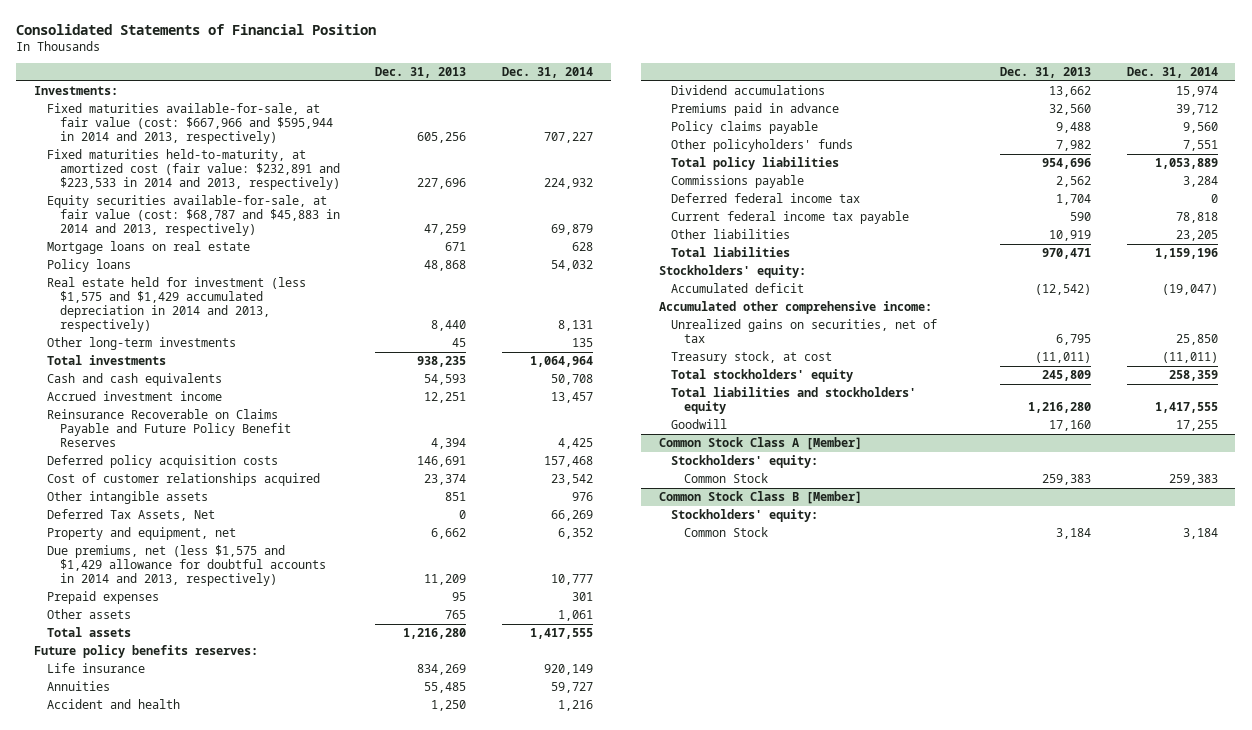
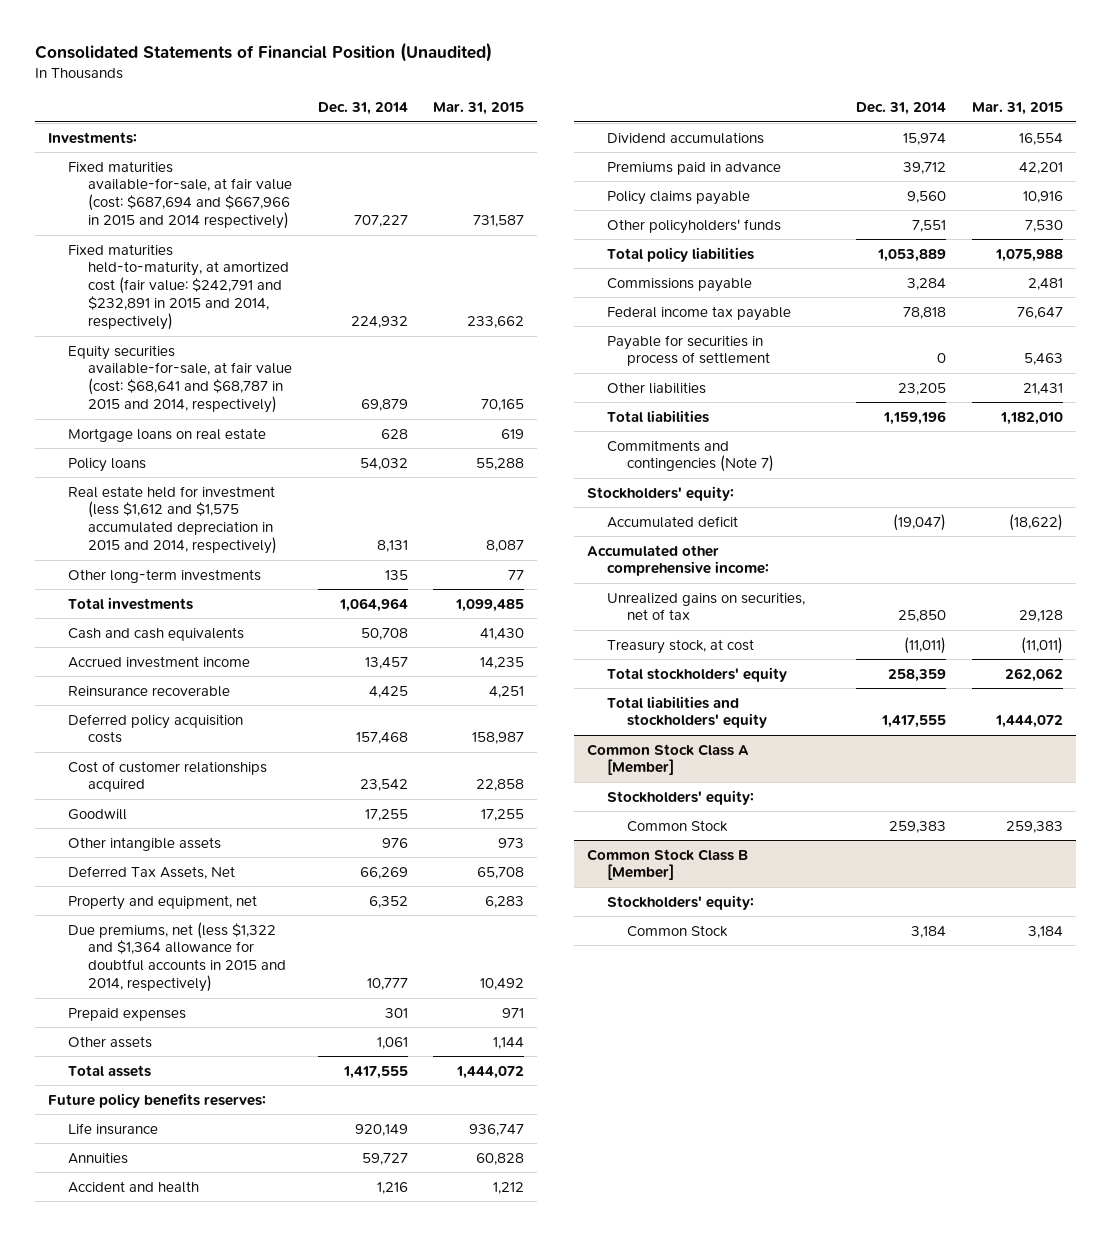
[16,23,377,35] Consolidated Statements of Financial Position -> [34,41,492,62] Consolidated Statements of Financial Position (Unaudited)
[375,67,467,79] Dec. 31, 2013 -> none
none -> [433,101,525,115] Mar. 31, 2015
[46,103,333,145] Fixed maturities available-for-sale, at fair value (cost: $667,966 and $595,944 in 2014 and 2013, respectively) -> [67,160,293,230] Fixed maturities available-for-sale, at fair value (cost: $687,694 and $667,966 in 2015 and 2014 respectively)
[46,149,340,191] Fixed maturities held-to-maturity, at amortized cost (fair value: $232,891 and $223,533 in 2014 and 2013, respectively) -> [67,243,290,331] Fixed maturities held-to-maturity, at amortized cost (fair value: $242,791 and $232,891 in 2015 and 2014, respectively)
[46,195,340,237] Equity securities available-for-sale, at fair value (cost: $68,787 and $45,883 in 2014 and 2013, respectively) -> [67,344,293,414] Equity securities available-for-sale, at fair value (cost: $68,641 and $68,787 in 2015 and 2014, respectively)
[46,277,306,333] Real estate held for investment (less $1,575 and $1,429 accumulated depreciation in 2014 and 2013, respectively) -> [67,485,278,555] Real estate held for investment (less $1,612 and $1,575 accumulated depreciation in 2015 and 2014, respectively)
[46,409,291,448] Reinsurance Recoverable on Claims Payable and Future Policy Benefit Reserves -> [67,685,230,697] Reinsurance recoverable
[671,419,728,430] Goodwill -> [67,808,127,820] Goodwill
[46,545,326,587] Due premiums, net (less $1,575 and $1,429 allowance for doubtful accounts in 2014 and 2013, respectively) -> [67,921,287,993] Due premiums, net (less $1,322 and $1,364 allowance for doubtful accounts in 2015 and 2014, respectively)
[671,193,861,204] Deferred federal income tax -> none
[671,211,910,225] Current federal income tax payable -> [606,305,791,321] Federal income tax payable
none -> [606,334,770,367] Payable for securities in process of settlement
none -> [606,439,774,473] Commitments and contingencies (Note 7)

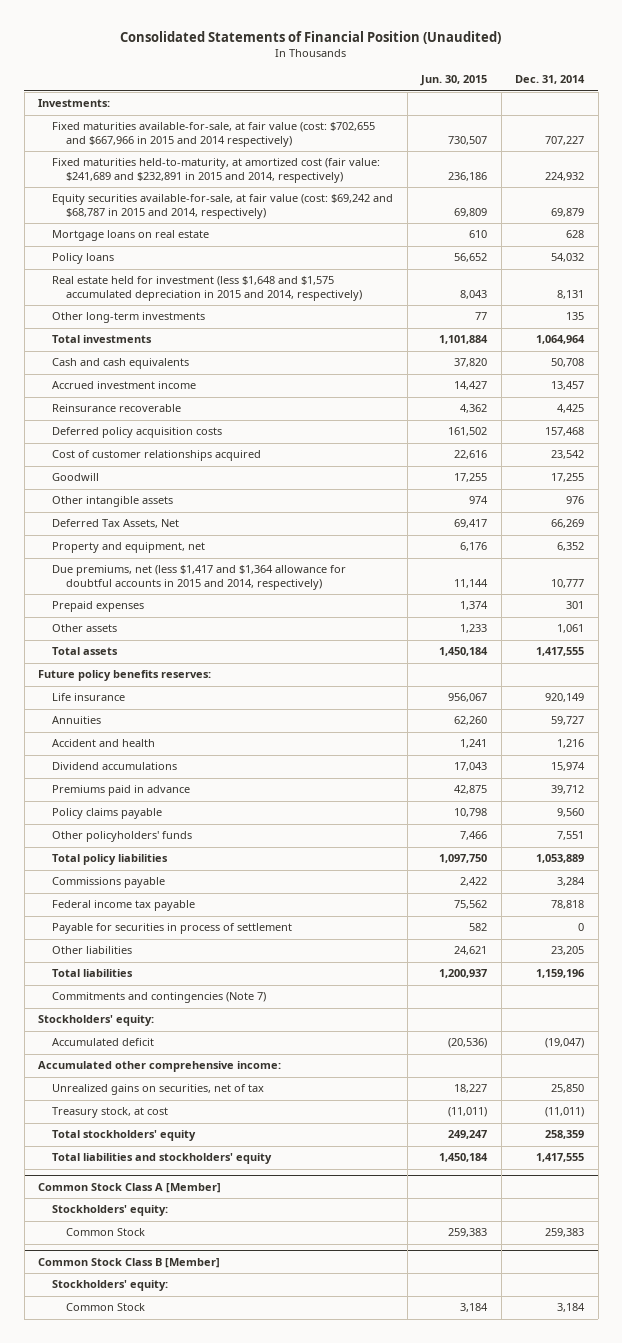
[433,101,525,115] Mar. 31, 2015 -> none
none -> [420,75,488,87] Jun. 30, 2015
[67,160,293,230] Fixed maturities available-for-sale, at fair value (cost: $687,694 and $667,966 in 2015 and 2014 respectively) -> [52,122,376,148] Fixed maturities available-for-sale, at fair value (cost: $702,655 and $667,966 in 2015 and 2014 respectively)
[67,243,290,331] Fixed maturities held-to-maturity, at amortized cost (fair value: $242,791 and $232,891 in 2015 and 2014, respectively) -> [52,158,381,184] Fixed maturities held-to-maturity, at amortized cost (fair value: $241,689 and $232,891 in 2015 and 2014, respectively)
[67,344,293,414] Equity securities available-for-sale, at fair value (cost: $68,641 and $68,787 in 2015 and 2014, respectively) -> [52,194,394,220] Equity securities available-for-sale, at fair value (cost: $69,242 and $68,787 in 2015 and 2014, respectively)
[67,485,278,555] Real estate held for investment (less $1,612 and $1,575 accumulated depreciation in 2015 and 2014, respectively) -> [52,276,362,302] Real estate held for investment (less $1,648 and $1,575 accumulated depreciation in 2015 and 2014, respectively)
[67,921,287,993] Due premiums, net (less $1,322 and $1,364 allowance for doubtful accounts in 2015 and 2014, respectively) -> [52,565,347,591] Due premiums, net (less $1,417 and $1,364 allowance for doubtful accounts in 2015 and 2014, respectively)

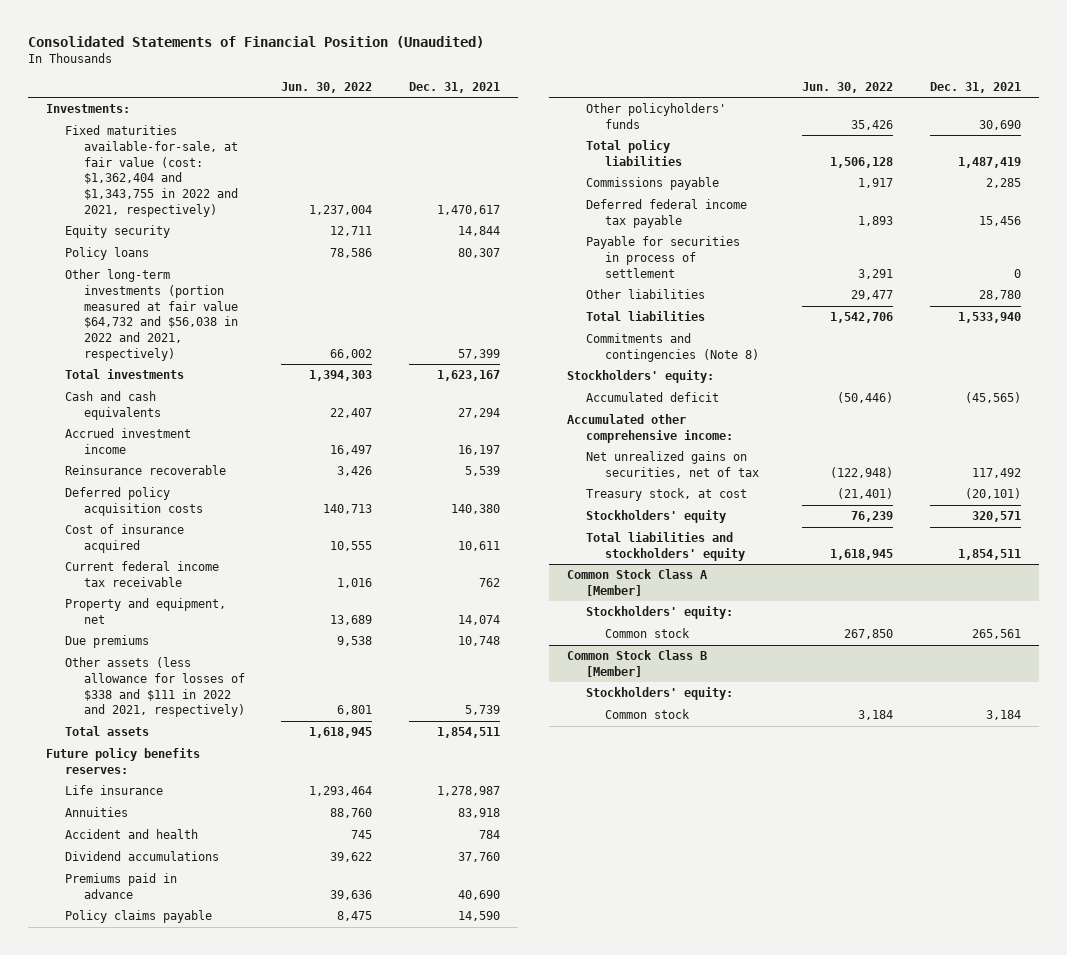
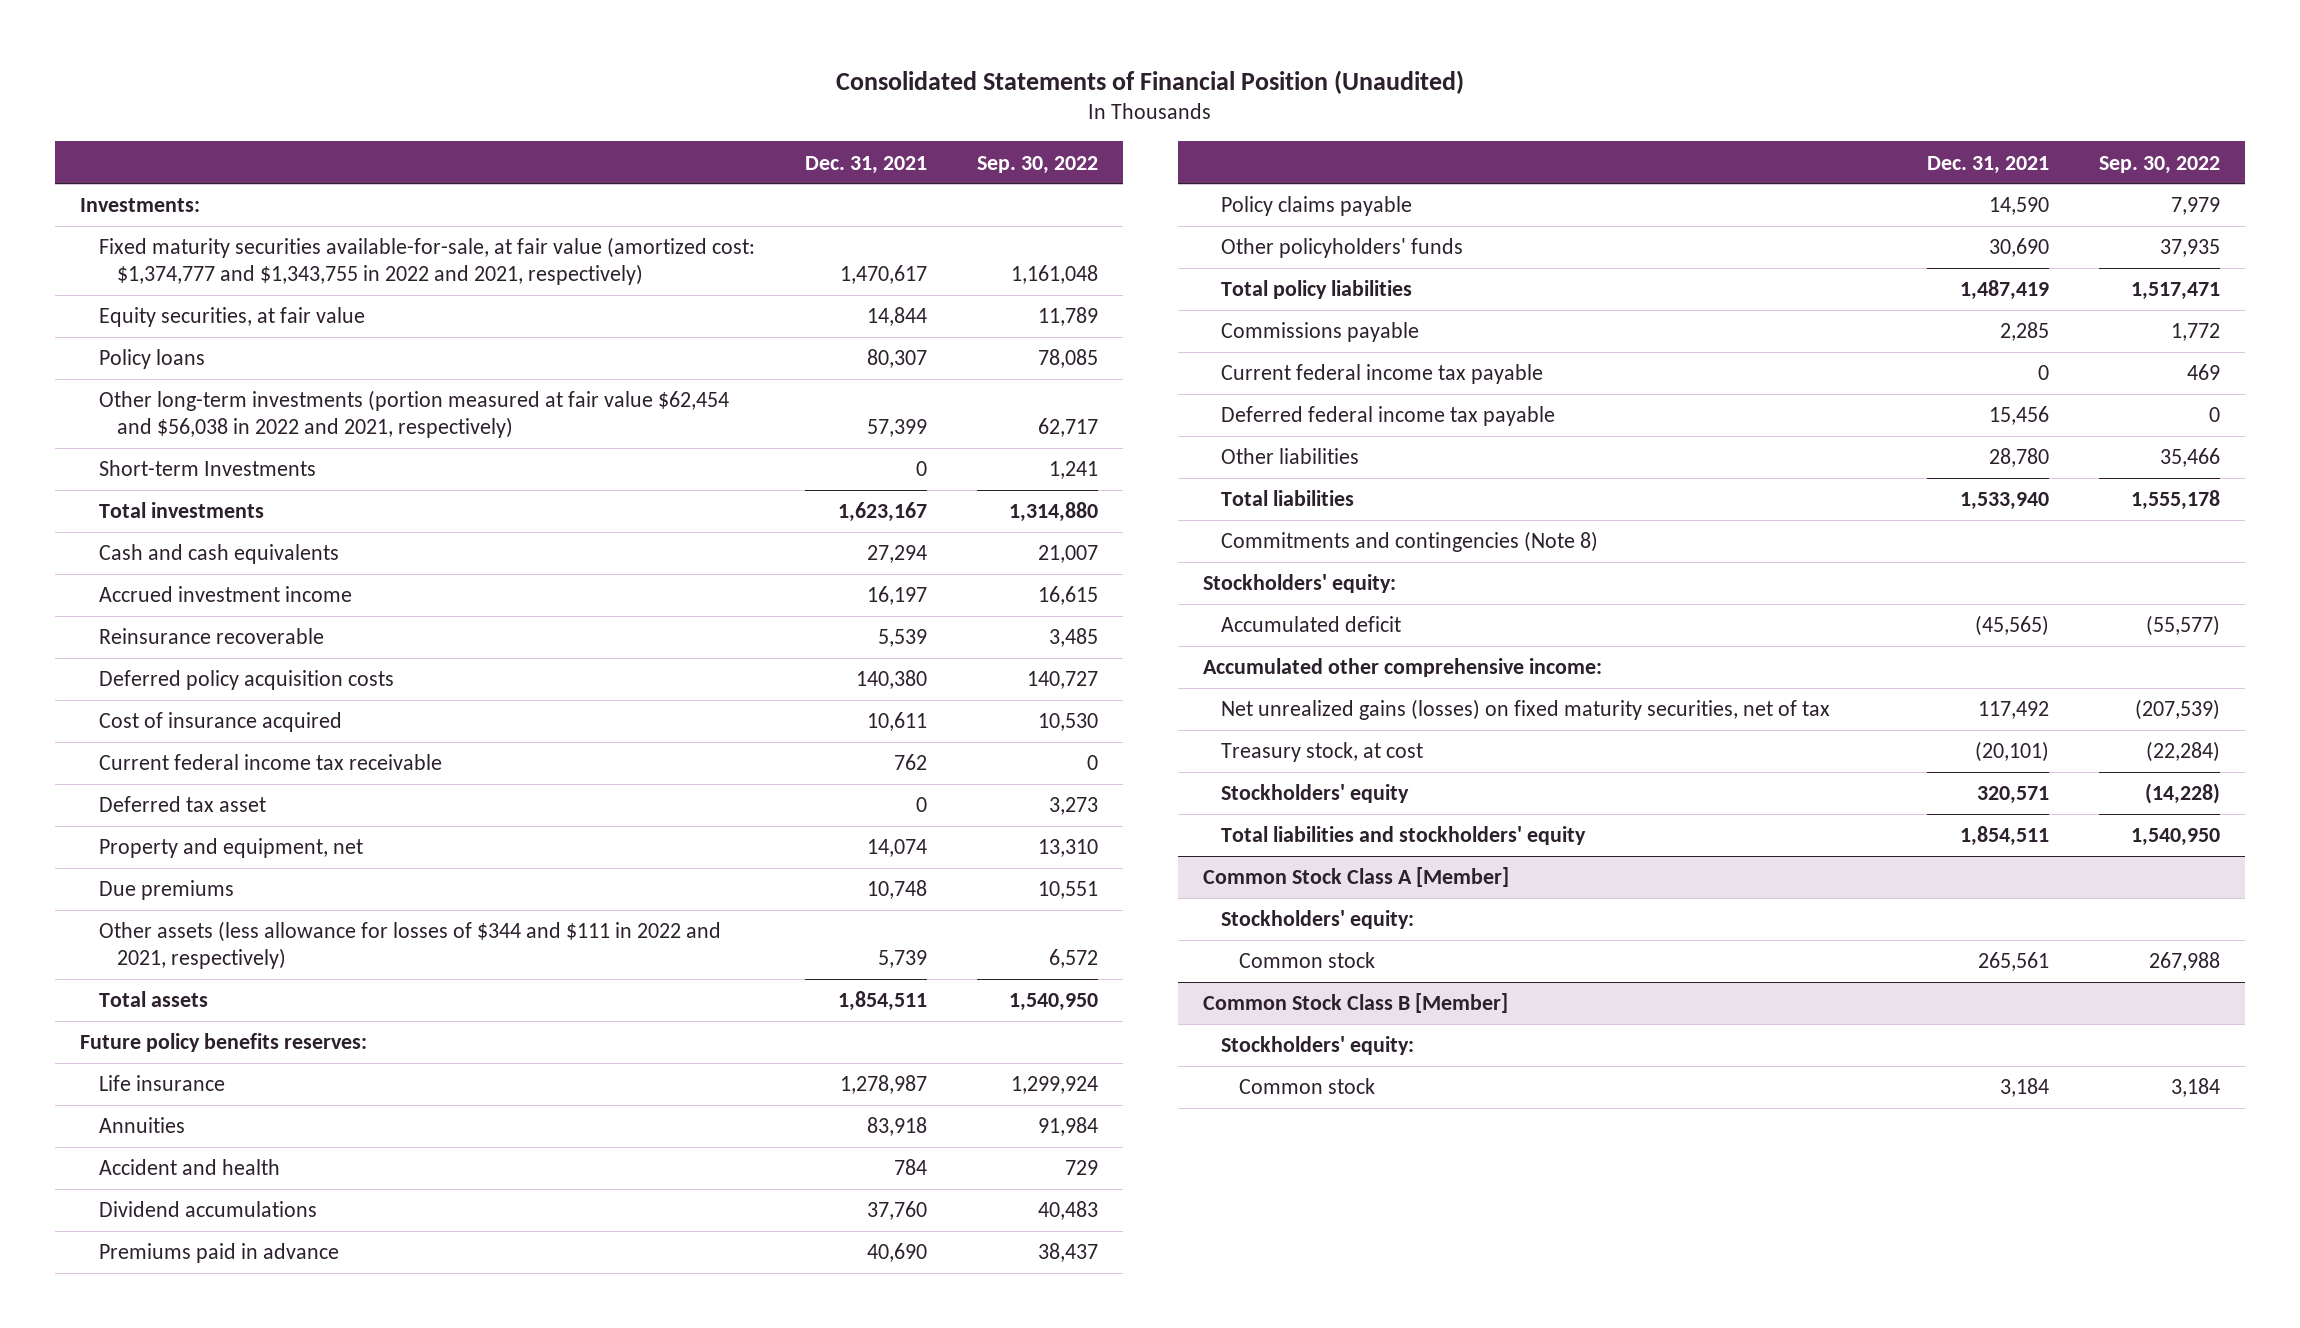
[281,81,373,93] Jun. 30, 2022 -> none
none -> [976,155,1098,174] Sep. 30, 2022
[64,125,238,217] Fixed maturities available-for-sale, at fair value (cost: $1,362,404 and $1,343,755 in 2022 and 2021, respectively) -> [98,237,755,286] Fixed maturity securities available-for-sale, at fair value (amortized cost: $1,374,777 and $1,343,755 in 2022 and 2021, respectively)
[64,225,170,239] Equity security -> [98,307,365,328] Equity securities, at fair value
[64,269,238,361] Other long-term investments (portion measured at fair value $64,732 and $56,038 in 2022 and 2021, respectively) -> [98,390,729,439] Other long-term investments (portion measured at fair value $62,454 and $56,038 in 2022 and 2021, respectively)
none -> [98,460,316,477] Short-term Investments
none -> [98,796,266,813] Deferred tax asset
[64,657,245,718] Other assets (less allowance for losses of $338 and $111 in 2022 and 2021, respectively) -> [98,921,721,970] Other assets (less allowance for losses of $344 and $111 in 2022 and 2021, respectively)
none -> [1220,364,1543,385] Current federal income tax payable
[585,236,740,278] Payable for securities in process of settlement -> none
[585,451,759,479] Net unrealized gains on securities, net of tax -> [1220,699,1830,721] Net unrealized gains (losses) on fixed maturity securities, net of tax

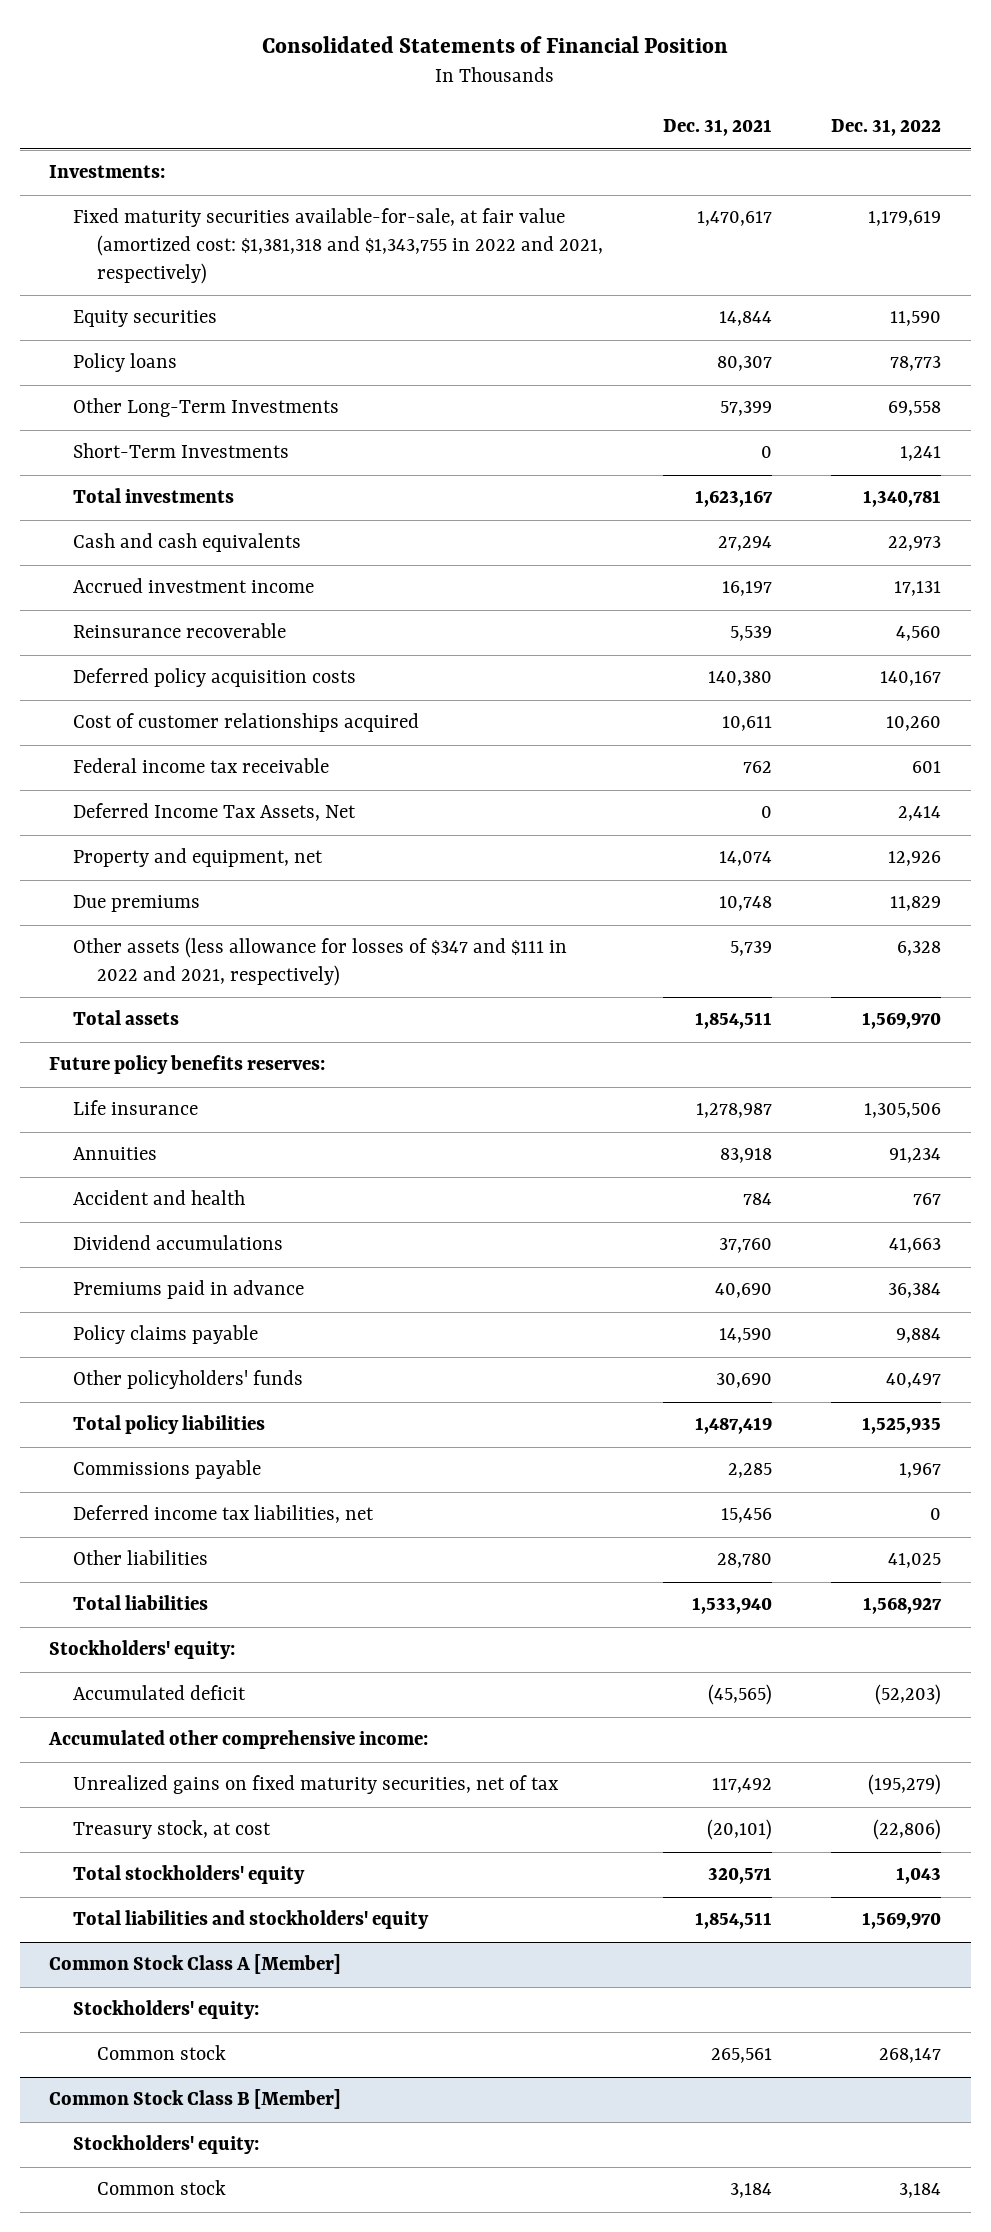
[836,69,1465,94] Consolidated Statements of Financial Position (Unaudited) -> [262,36,729,54] Consolidated Statements of Financial Position
[976,155,1098,174] Sep. 30, 2022 -> none
none -> [831,119,942,137] Dec. 31, 2022
[98,237,755,286] Fixed maturity securities available-for-sale, at fair value (amortized cost: $1,374,777 and $1,343,755 in 2022 and 2021, respectively) -> [73,208,604,284] Fixed maturity securities available-for-sale, at fair value (amortized cost: $1,381,318 and $1,343,755 in 2022 and 2021, respectively)
[98,307,365,328] Equity securities, at fair value -> [73,310,218,328] Equity securities
[98,390,729,439] Other long-term investments (portion measured at fair value $62,454 and $56,038 in 2022 and 2021, respectively) -> [73,398,340,418] Other Long-Term Investments
[98,460,316,477] Short-term Investments -> [73,443,290,459] Short-Term Investments
[98,712,342,733] Cost of insurance acquired -> [73,713,420,733] Cost of customer relationships acquired
[98,754,442,771] Current federal income tax receivable -> [73,758,330,774] Federal income tax receivable
[98,796,266,813] Deferred tax asset -> [73,803,357,822] Deferred Income Tax Assets, Net
[98,921,721,970] Other assets (less allowance for losses of $344 and $111 in 2022 and 2021, respectively) -> [73,937,568,987] Other assets (less allowance for losses of $347 and $111 in 2022 and 2021, respectively)
[1220,364,1543,385] Current federal income tax payable -> none
[1220,406,1555,427] Deferred federal income tax payable -> [73,1505,375,1524] Deferred income tax liabilities, net
[1220,531,1598,553] Commitments and contingencies (Note 8) -> none
[1220,699,1830,721] Net unrealized gains (losses) on fixed maturity securities, net of tax -> [73,1775,559,1795] Unrealized gains on fixed maturity securities, net of tax
[1220,784,1409,804] Stockholders' equity -> [73,1865,306,1885] Total stockholders' equity

